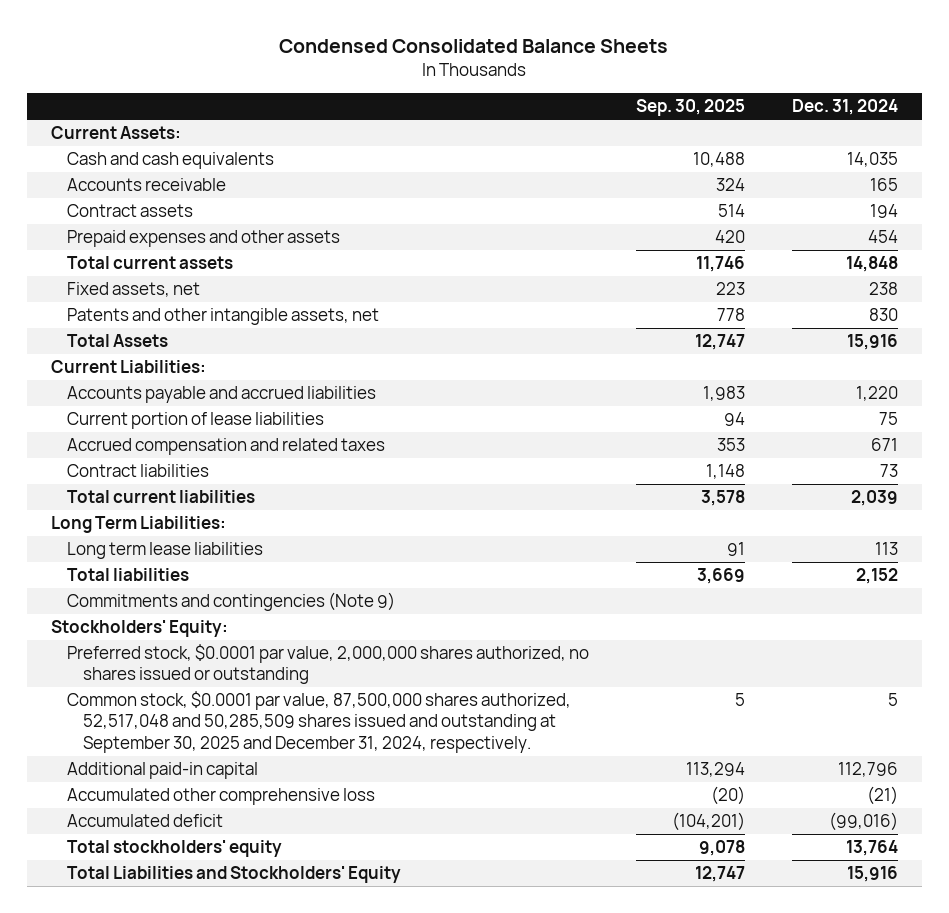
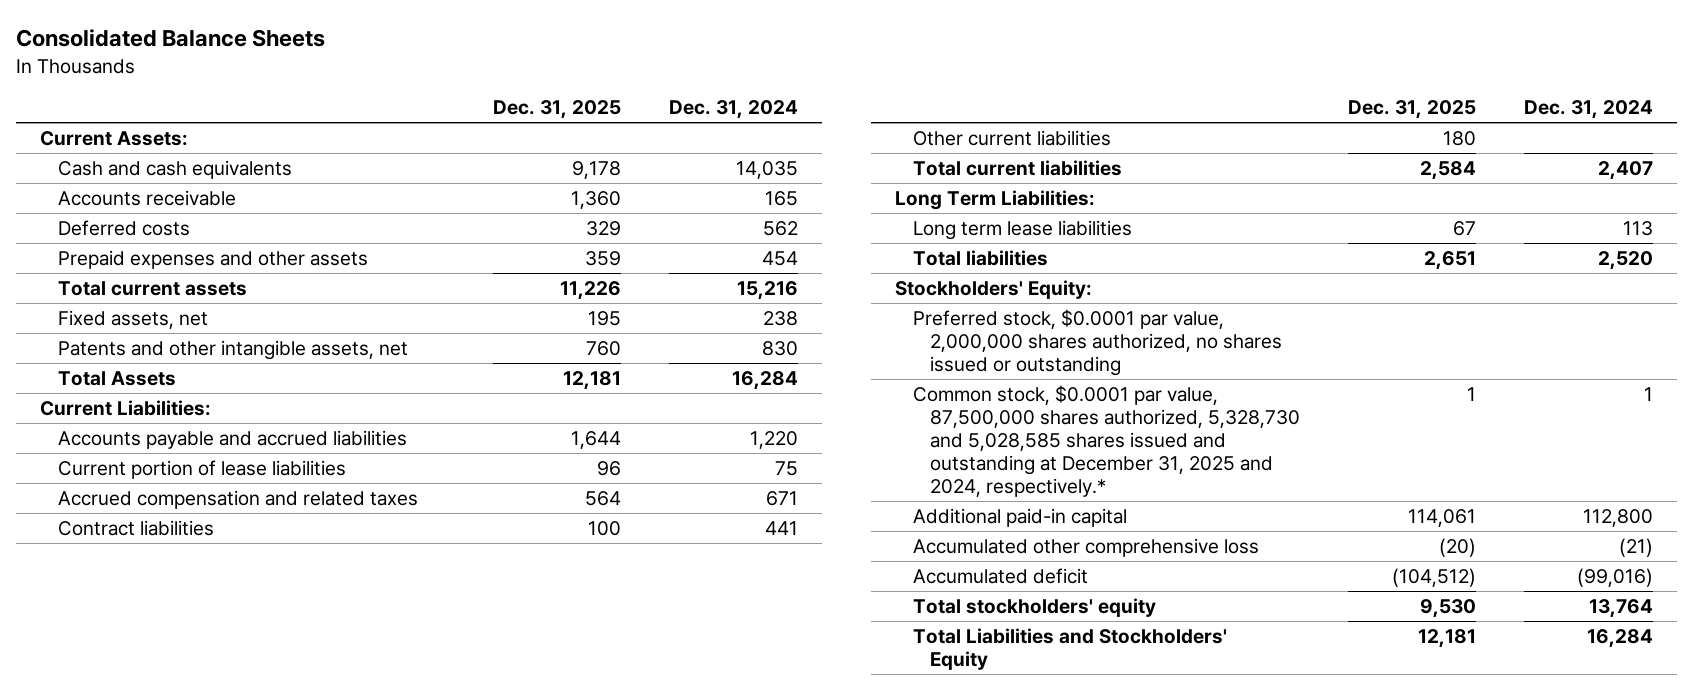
[279,39,669,54] Condensed Consolidated Balance Sheets -> [15,29,325,48] Consolidated Balance Sheets
[635,99,745,117] Sep. 30, 2025 -> none
none -> [493,100,622,120] Dec. 31, 2025
[66,204,193,218] Contract assets -> none
none -> [57,219,190,236] Deferred costs
[846,256,899,273] 14,848 -> [737,280,799,300] 15,216
[847,334,899,351] 15,916 -> [732,370,799,390] 16,284
[880,464,899,478] 73 -> [765,520,799,535] 441
none -> [912,129,1111,146] Other current liabilities
[851,490,899,507] 2,039 -> [1598,160,1654,180] 2,407
[66,592,395,612] Commitments and contingencies (Note 9) -> none
[856,568,899,585] 2,152 -> [1598,250,1654,270] 2,520
[66,691,571,753] Common stock, $0.0001 par value, 87,500,000 shares authorized, 52,517,048 and 50,285,509 shares issued and outstanding at September 30, 2025 and December 31, 2024, respectively. -> [912,384,1301,498] Common stock, $0.0001 par value, 87,500,000 shares authorized, 5,328,730 and 5,028,585 shares issued and outstanding at December 31, 2025 and 2024, respectively.*
[888,693,899,707] 5 -> [1644,386,1654,401] 1
[838,762,899,778] 112,796 -> [1583,508,1654,527] 112,800
[847,866,899,883] 15,916 -> [1587,628,1654,648] 16,284

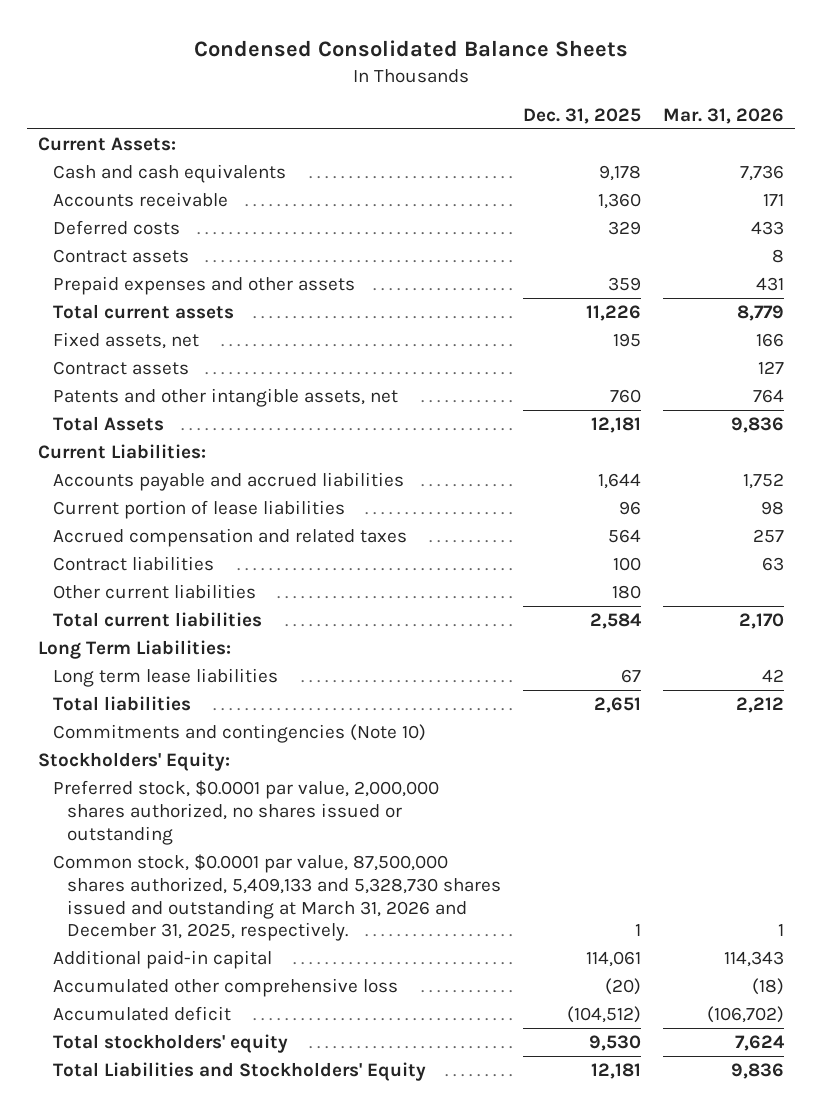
[15,29,325,48] Consolidated Balance Sheets -> [194,40,629,58] Condensed Consolidated Balance Sheets
[669,100,799,120] Dec. 31, 2024 -> none
none -> [663,107,785,124] Mar. 31, 2026
none -> [52,248,189,263] Contract assets
none -> [52,360,189,375] Contract assets
none -> [52,723,426,743] Commitments and contingencies (Note 10)
[912,384,1301,498] Common stock, $0.0001 par value, 87,500,000 shares authorized, 5,328,730 and 5,028,585 shares issued and outstanding at December 31, 2025 and 2024, respectively.* -> [52,853,502,942] Common stock, $0.0001 par value, 87,500,000 shares authorized, 5,409,133 and 5,328,730 shares issued and outstanding at March 31, 2026 and December 31, 2025, respectively.

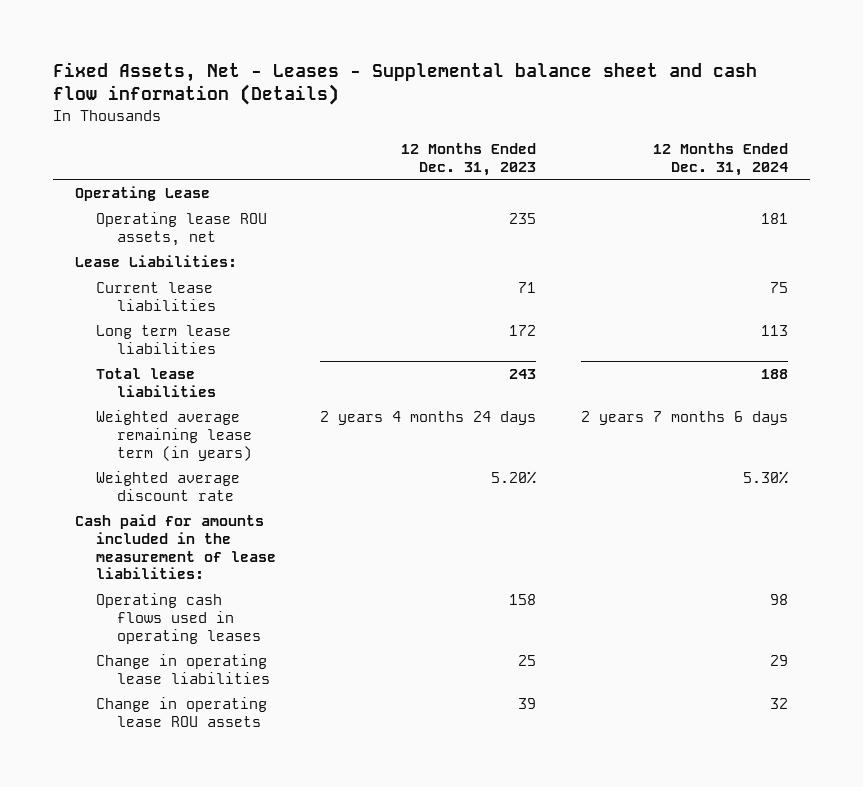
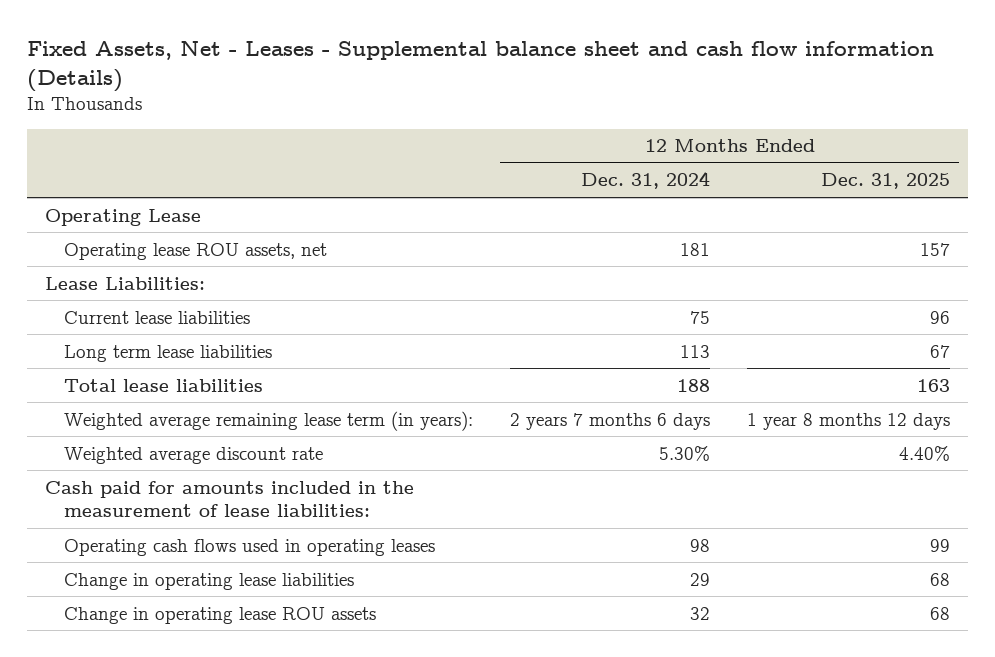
[401,143,537,176] 12 Months Ended Dec. 31, 2023 -> none
none -> [820,173,950,190] Dec. 31, 2025
[96,410,253,461] Weighted average remaining lease term (in years) -> [63,410,473,431] Weighted average remaining lease term (in years):

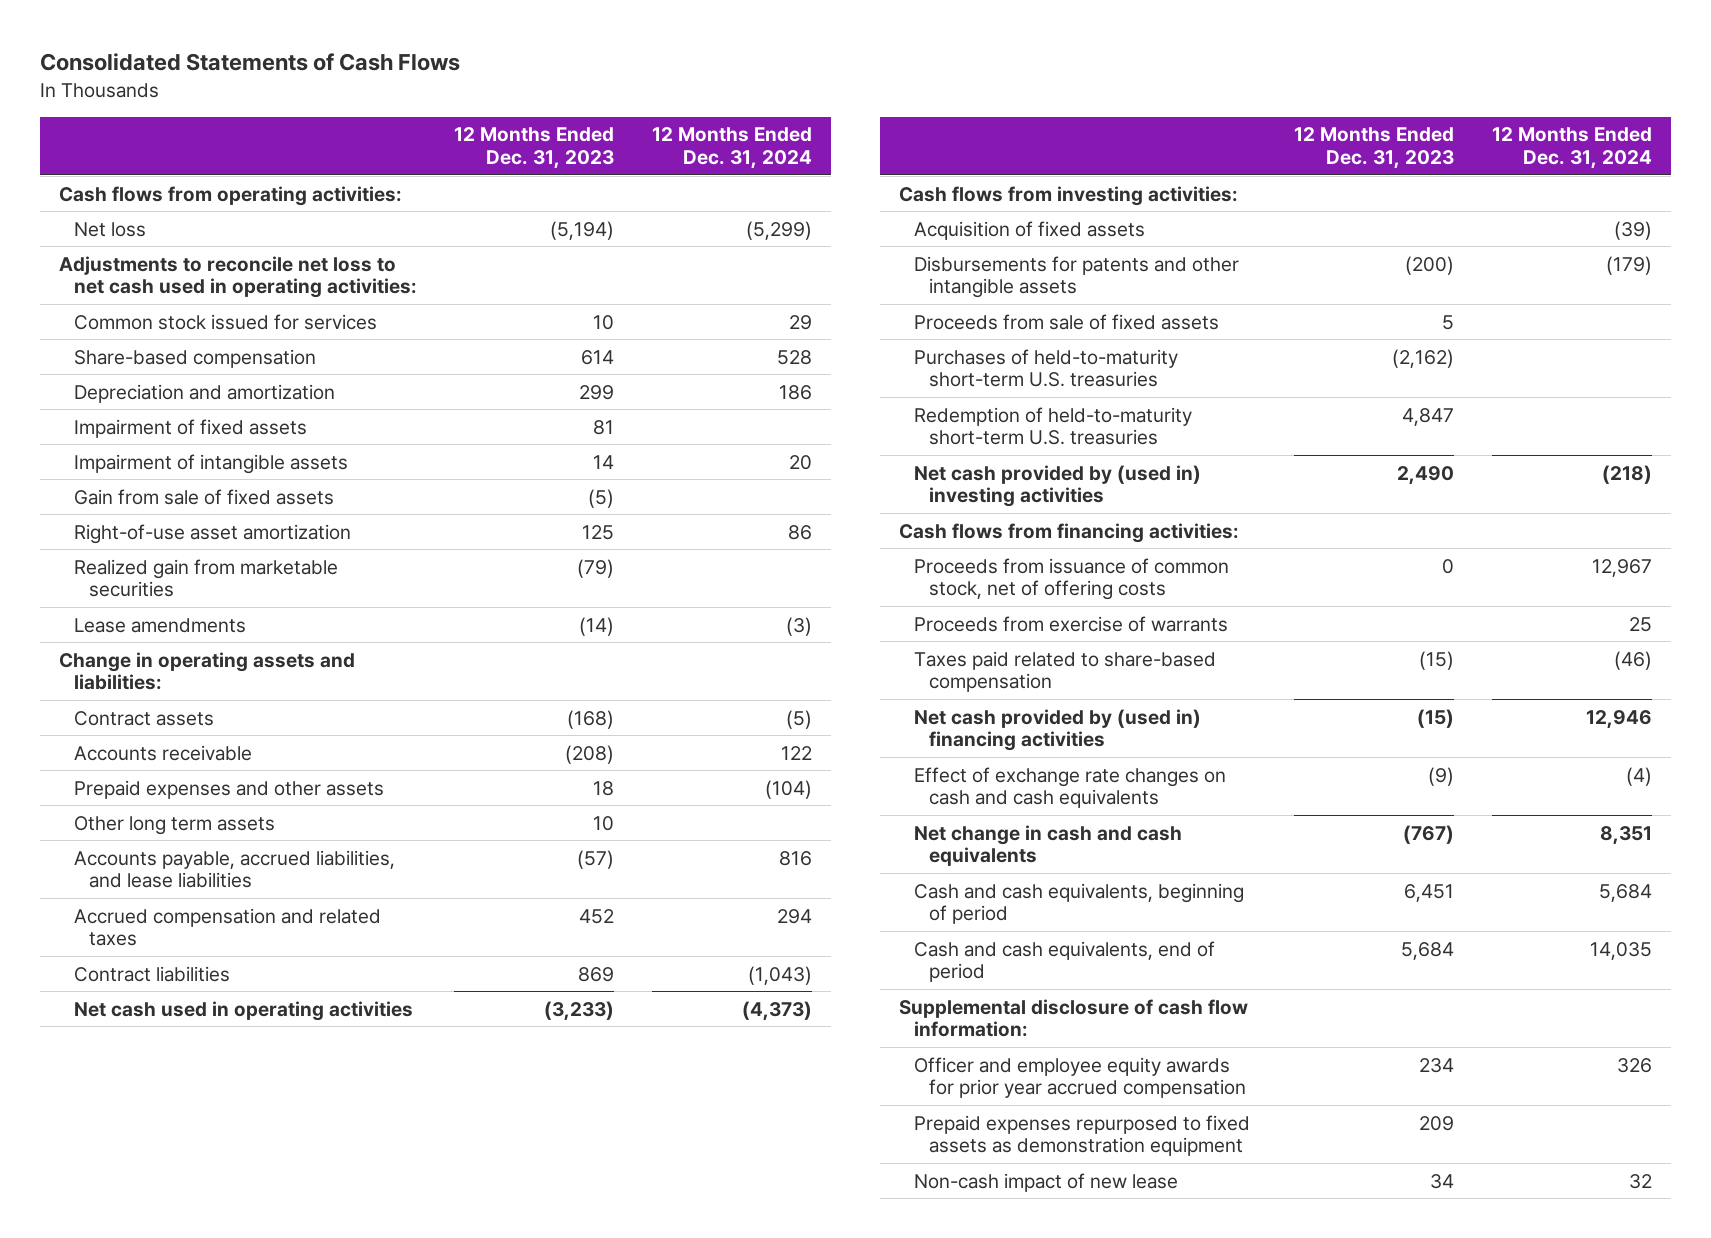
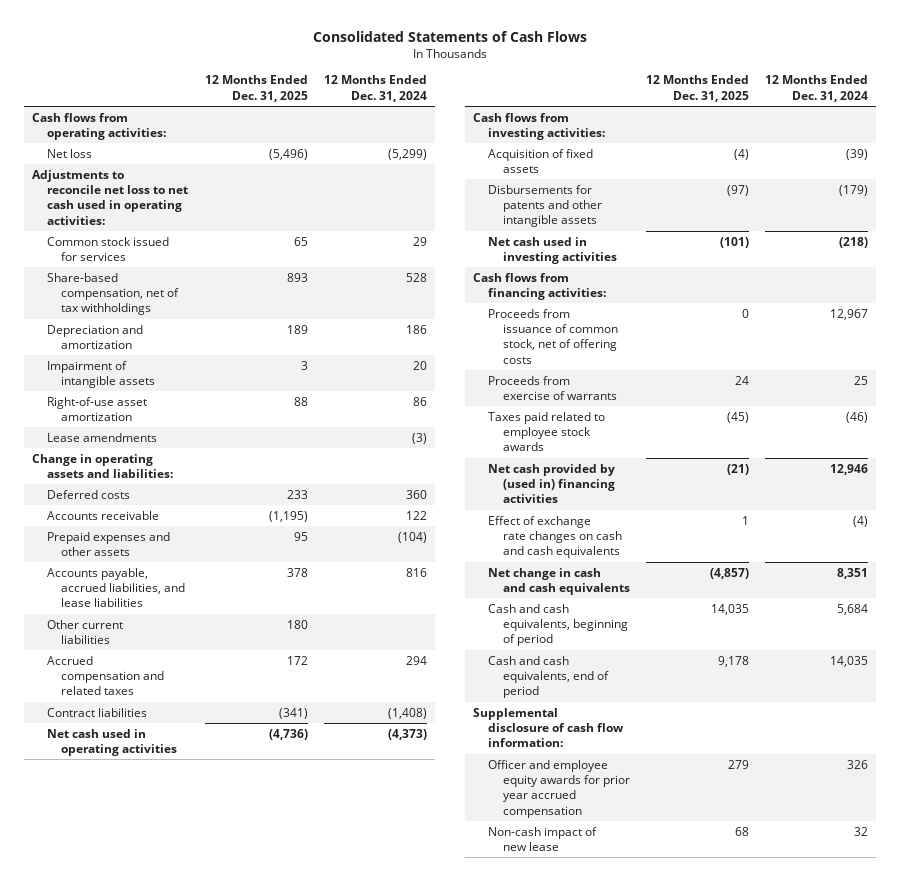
[454,127,615,169] 12 Months Ended Dec. 31, 2023 -> none
none -> [204,75,308,102] 12 Months Ended Dec. 31, 2025
[73,348,316,368] Share-based compensation -> [46,272,180,316] Share-based compensation, net of tax withholdings
[73,418,307,438] Impairment of fixed assets -> none
[73,488,334,505] Gain from sale of fixed assets -> none
[73,558,338,598] Realized gain from marketable securities -> none
[73,710,214,726] Contract assets -> none
none -> [46,489,130,499] Deferred costs
[73,815,275,835] Other long term assets -> none
none -> [46,619,123,645] Other current liabilities
[747,965,812,985] (1,043) -> [388,707,428,719] (1,408)
[913,313,1219,330] Proceeds from sale of fixed assets -> none
[913,348,1178,388] Purchases of held-to-maturity short-term U.S. treasuries -> none
[913,406,1192,446] Redemption of held-to-maturity short-term U.S. treasuries -> none
[913,464,1201,508] Net cash provided by (used in) investing activities -> [487,236,617,265] Net cash used in investing activities
[913,650,1216,693] Taxes paid related to share-based compensation -> [487,411,605,452] Taxes paid related to employee stock awards
[913,1114,1250,1157] Prepaid expenses repurposed to fixed assets as demonstration equipment -> none

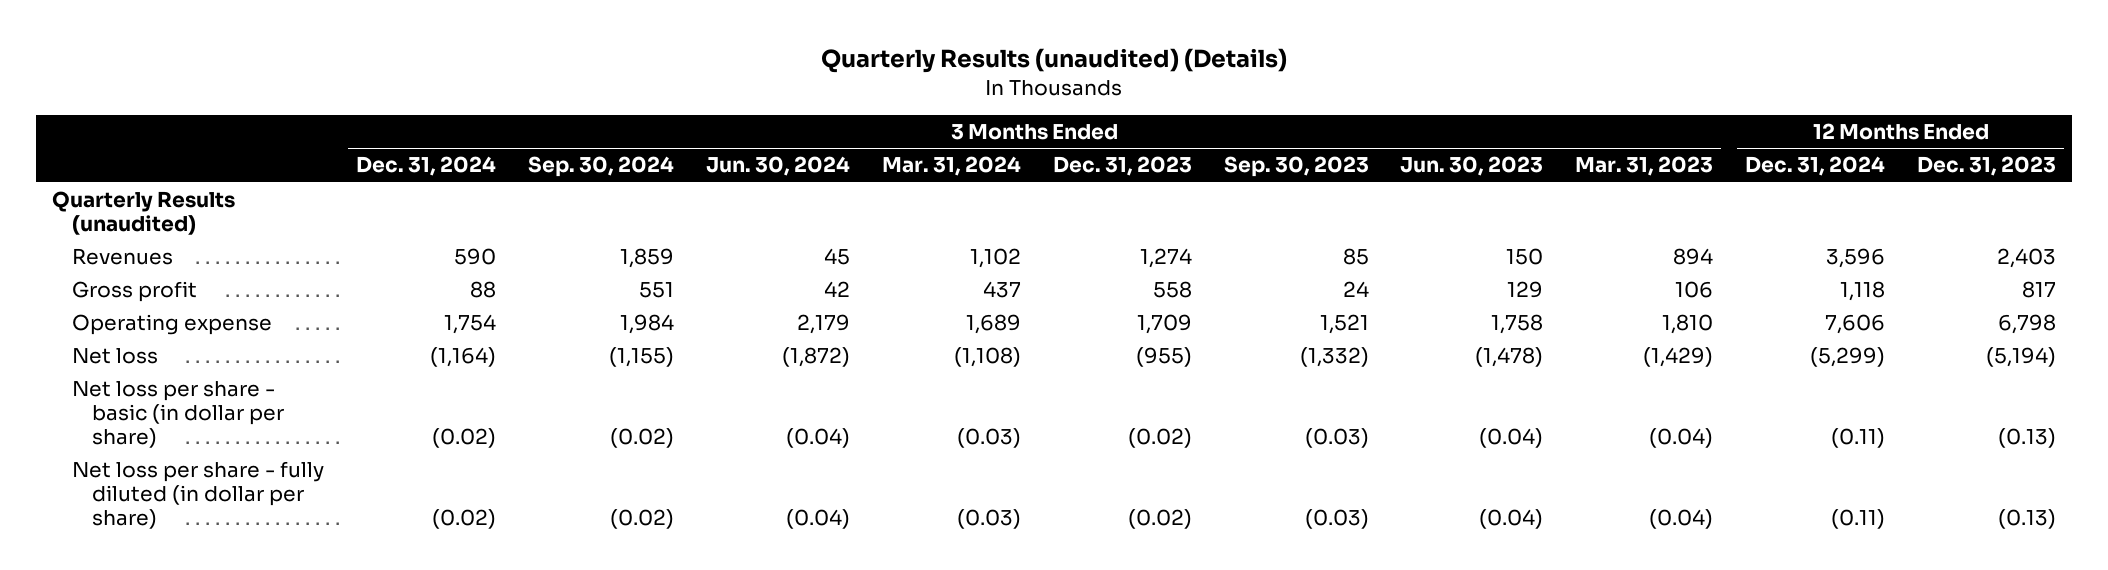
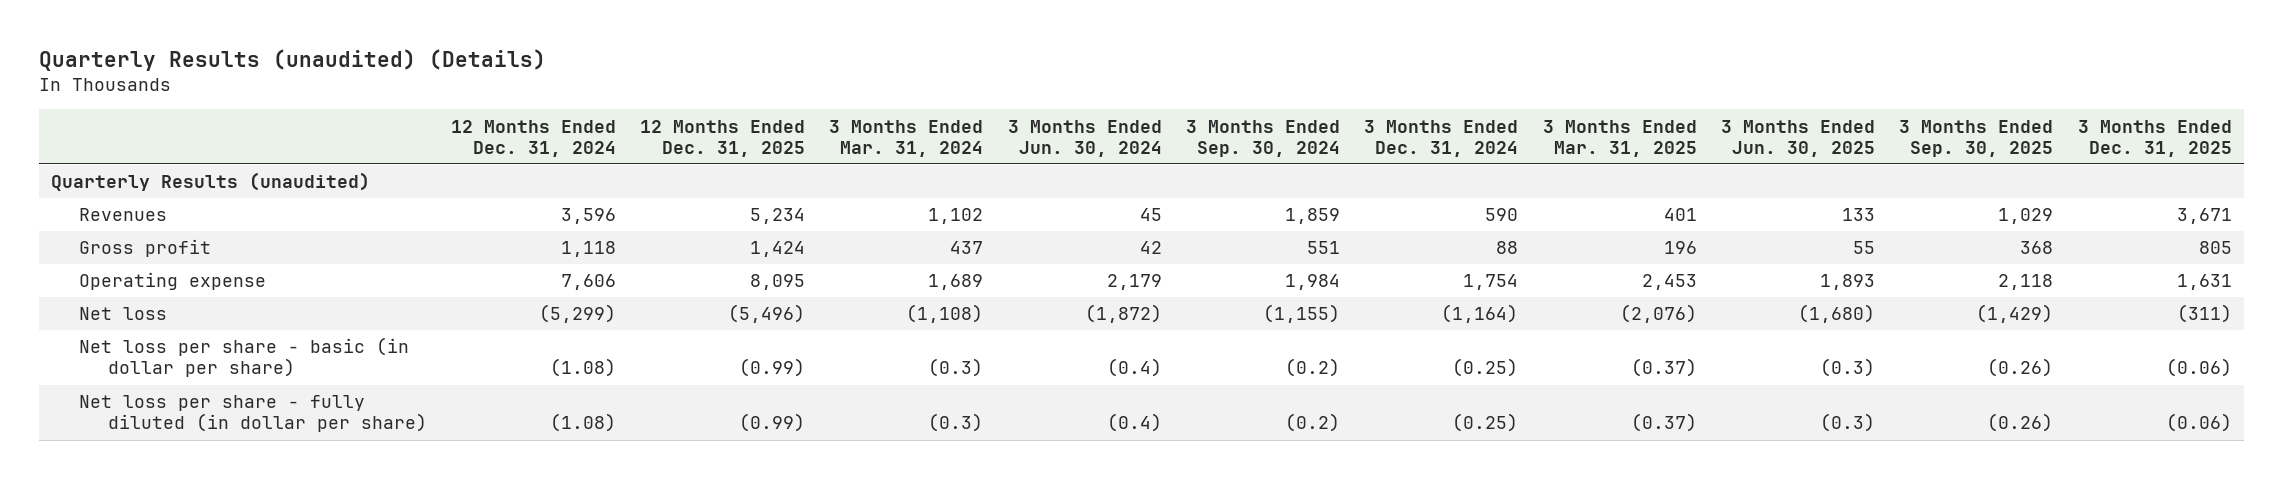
[1052,156,1192,177] Dec. 31, 2023 -> none
[1223,156,1369,178] Sep. 30, 2023 -> none
[1400,156,1544,177] Jun. 30, 2023 -> none
[1575,156,1714,177] Mar. 31, 2023 -> none
[1917,156,2057,177] Dec. 31, 2023 -> none
none -> [640,119,806,157] 12 Months Ended Dec. 31, 2025
none -> [1542,119,1697,157] 3 Months Ended Mar. 31, 2025
none -> [1720,119,1875,157] 3 Months Ended Jun. 30, 2025
none -> [1899,119,2054,157] 3 Months Ended Sep. 30, 2025
none -> [2077,119,2232,157] 3 Months Ended Dec. 31, 2025
[431,427,496,448] (0.02) -> [1452,358,1519,378] (0.25)
[609,427,674,448] (0.02) -> [1285,358,1341,378] (0.2)
[785,427,850,448] (0.04) -> [1106,358,1162,378] (0.4)
[956,427,1021,448] (0.03) -> [928,358,984,378] (0.3)
[1831,427,1886,448] (0.11) -> [549,358,616,378] (1.08)
[431,508,496,529] (0.02) -> [1452,413,1519,433] (0.25)
[609,508,674,529] (0.02) -> [1285,413,1341,433] (0.2)
[785,508,850,529] (0.04) -> [1106,413,1162,433] (0.4)
[956,508,1021,529] (0.03) -> [928,413,984,433] (0.3)
[1831,508,1886,529] (0.11) -> [549,413,616,433] (1.08)

